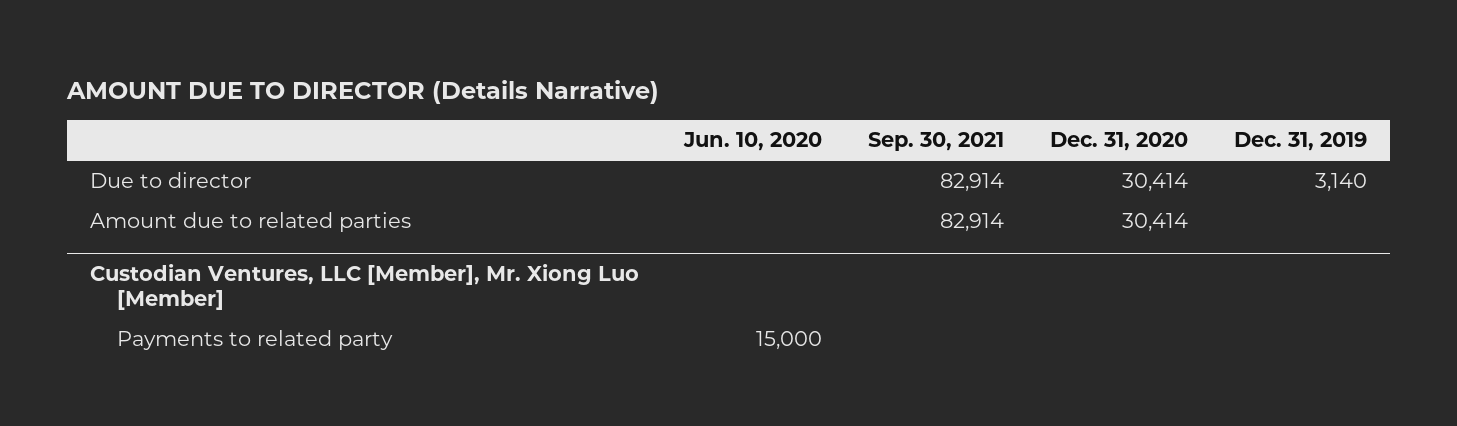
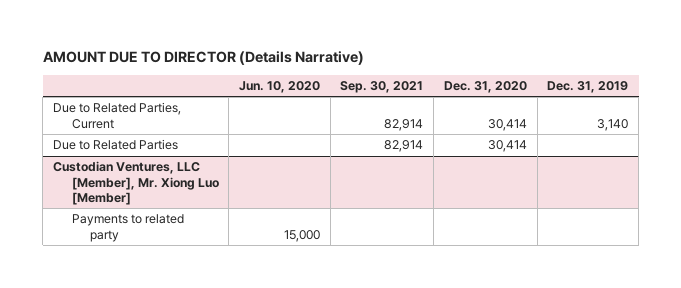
[89,172,251,189] Due to director -> [52,102,181,129] Due to Related Parties, Current
[89,212,411,233] Amount due to related parties -> [52,139,178,151] Due to Related Parties

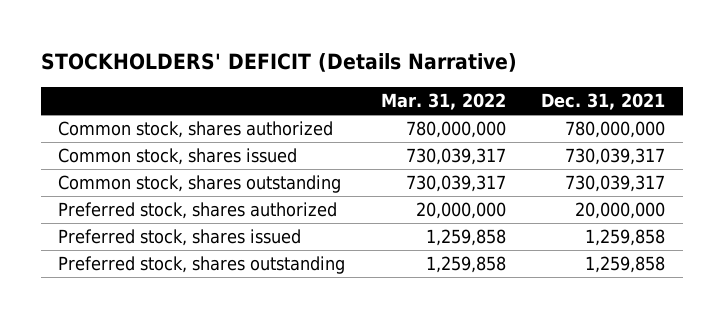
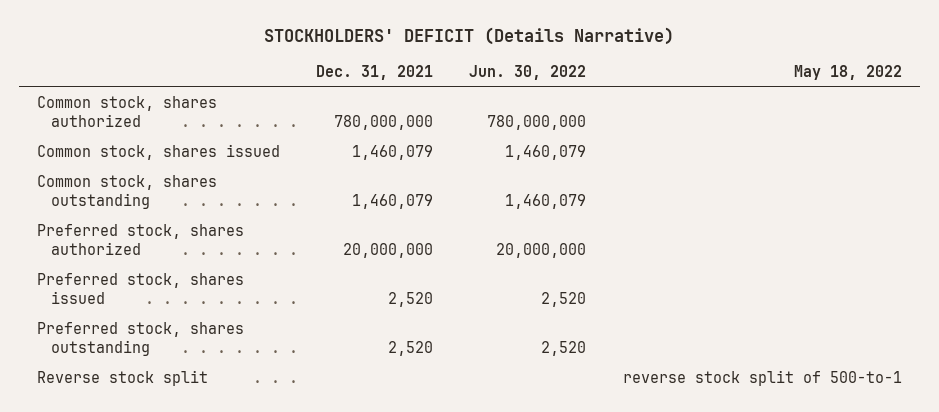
[380,92,506,110] Mar. 31, 2022 -> none
none -> [469,64,587,80] Jun. 30, 2022
none -> [793,64,902,80] May 18, 2022
[565,148,666,166] 730,039,317 -> [352,145,434,161] 1,460,079
[565,175,666,193] 730,039,317 -> [352,194,434,210] 1,460,079
[585,229,666,247] 1,259,858 -> [388,292,434,308] 2,520
[585,256,666,274] 1,259,858 -> [388,341,434,357] 2,520
none -> [37,370,209,387] Reverse stock split

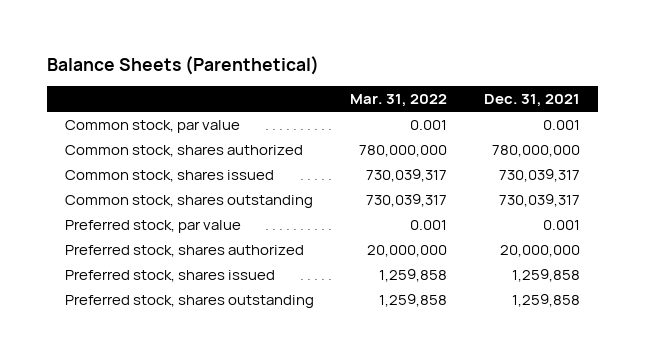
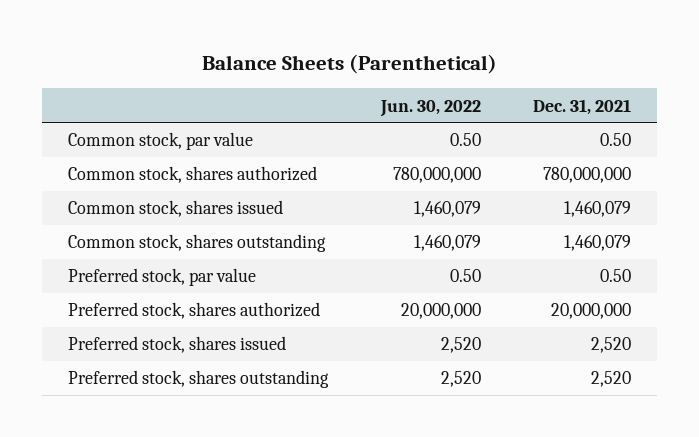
[350,94,448,108] Mar. 31, 2022 -> none
none -> [379,99,481,117] Jun. 30, 2022
[542,120,580,131] 0.001 -> [599,133,631,147] 0.50
[498,169,580,183] 730,039,317 -> [563,201,631,218] 1,460,079
[498,194,580,208] 730,039,317 -> [563,235,631,252] 1,460,079
[542,220,580,231] 0.001 -> [599,269,631,283] 0.50
[511,269,580,283] 1,259,858 -> [590,337,631,354] 2,520
[511,294,580,308] 1,259,858 -> [590,371,631,388] 2,520

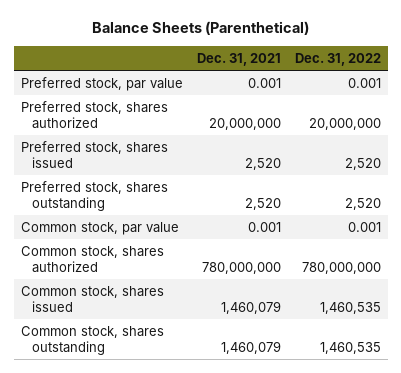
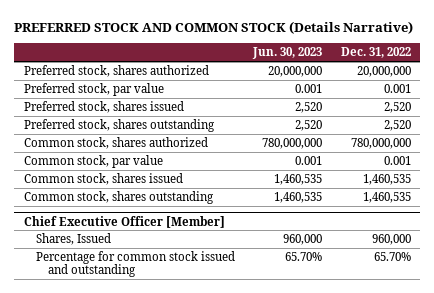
[91,21,309,36] Balance Sheets (Parenthetical) -> [14,21,414,35] PREFERRED STOCK AND COMMON STOCK (Details Narrative)
[196,52,281,66] Dec. 31, 2021 -> none
none -> [252,47,323,60] Jun. 30, 2023
[20,76,183,91] Preferred stock, par value -> [23,82,164,96] Preferred stock, par value
[20,221,179,235] Common stock, par value -> [23,154,163,168] Common stock, par value
none -> [23,215,225,228] Chief Executive Officer [Member]
none -> [35,232,111,245] Shares, Issued
none -> [35,250,235,278] Percentage for common stock issued and outstanding

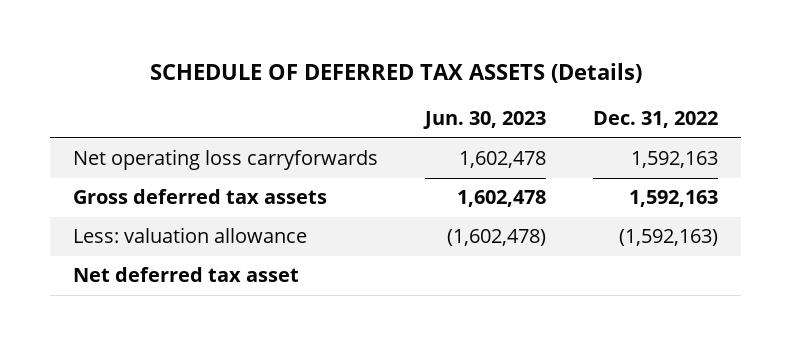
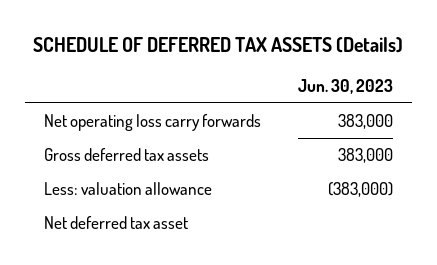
[592,111,718,129] Dec. 31, 2022 -> none
[73,149,379,171] Net operating loss carryforwards -> [43,114,261,132] Net operating loss carry forwards
[459,151,547,169] 1,602,478 -> [338,114,394,130] 383,000
[457,190,547,208] 1,602,478 -> [338,148,394,164] 383,000
[447,229,547,247] (1,602,478) -> [328,182,394,198] (383,000)

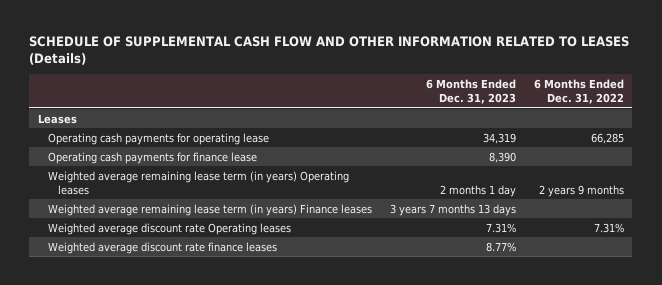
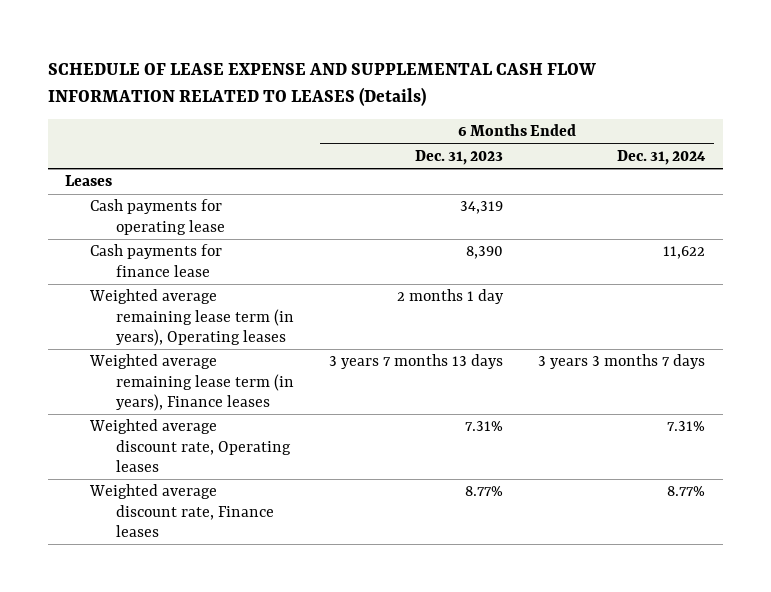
[29,36,630,66] SCHEDULE OF SUPPLEMENTAL CASH FLOW AND OTHER INFORMATION RELATED TO LEASES (Details) -> [47,62,596,106] SCHEDULE OF LEASE EXPENSE AND SUPPLEMENTAL CASH FLOW INFORMATION RELATED TO LEASES (Details)
[533,78,624,105] 6 Months Ended Dec. 31, 2022 -> none
none -> [617,149,707,165] Dec. 31, 2024
[48,132,270,145] Operating cash payments for operating lease -> [90,199,225,235] Cash payments for operating lease
[48,151,258,164] Operating cash payments for finance lease -> [90,244,223,277] Cash payments for finance lease
[48,170,350,195] Weighted average remaining lease term (in years) Operating leases -> [89,289,294,346] Weighted average remaining lease term (in years), Operating leases
[48,203,373,216] Weighted average remaining lease term (in years) Finance leases -> [89,354,294,411] Weighted average remaining lease term (in years), Finance leases
[48,222,292,235] Weighted average discount rate Operating leases -> [89,419,291,472] Weighted average discount rate, Operating leases
[48,241,278,254] Weighted average discount rate finance leases -> [89,484,274,537] Weighted average discount rate, Finance leases

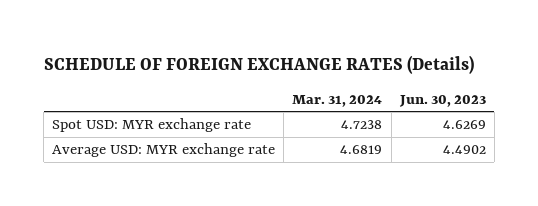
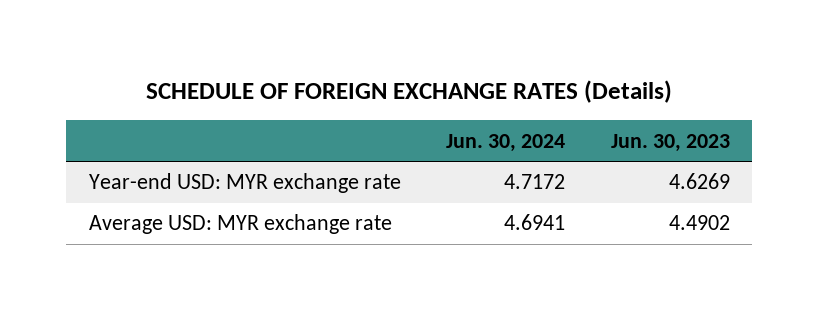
[292,94,383,107] Mar. 31, 2024 -> none
none -> [446,133,566,152] Jun. 30, 2024
[52,118,252,133] Spot USD: MYR exchange rate -> [88,173,401,194] Year-end USD: MYR exchange rate

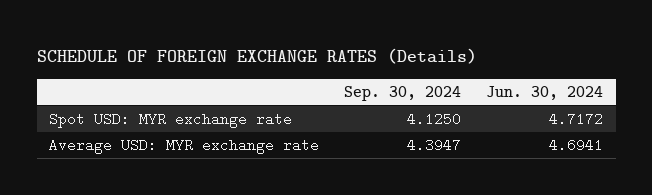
[610,133,730,152] Jun. 30, 2023 -> none
none -> [344,85,462,101] Sep. 30, 2024
[88,173,401,194] Year-end USD: MYR exchange rate -> [49,112,293,129] Spot USD: MYR exchange rate

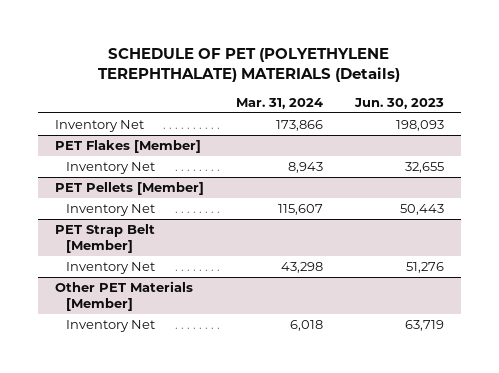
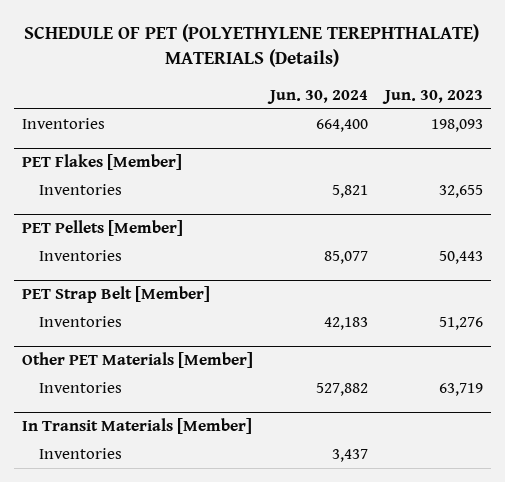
[235,98,323,110] Mar. 31, 2024 -> none
none -> [266,89,368,104] Jun. 30, 2024
[54,120,144,133] Inventory Net -> [22,118,106,130] Inventories
[66,162,156,175] Inventory Net -> [38,184,122,196] Inventories
[66,204,156,217] Inventory Net -> [38,250,122,262] Inventories
[66,262,156,275] Inventory Net -> [38,316,122,328] Inventories
[66,320,156,333] Inventory Net -> [38,382,122,394] Inventories
none -> [22,418,253,435] In Transit Materials [Member]
none -> [38,448,122,460] Inventories

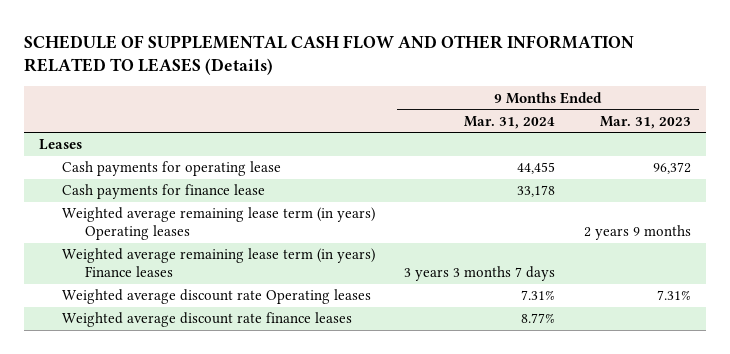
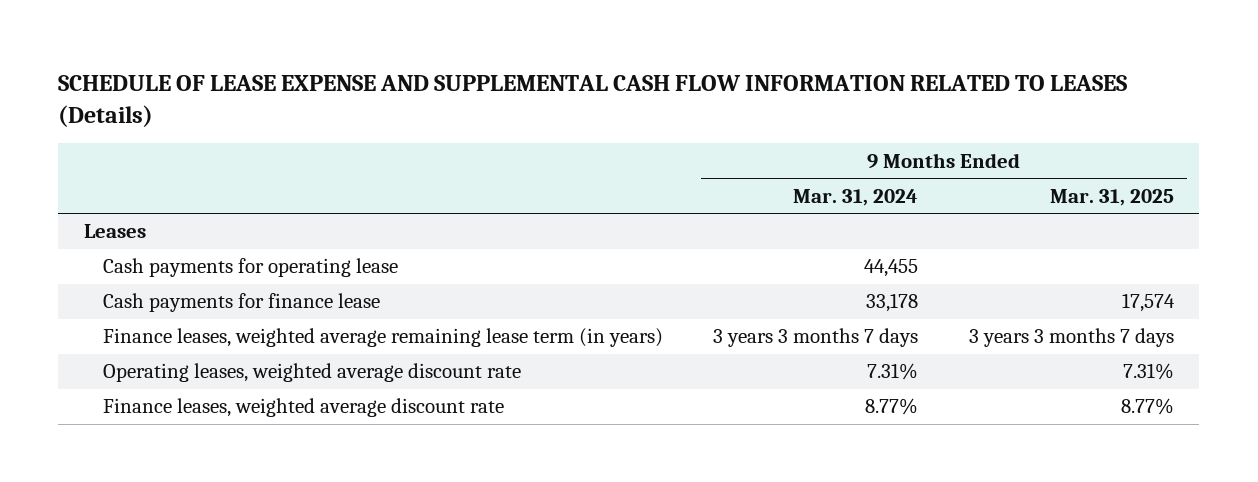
[24,34,635,76] SCHEDULE OF SUPPLEMENTAL CASH FLOW AND OTHER INFORMATION RELATED TO LEASES (Details) -> [58,74,1128,127] SCHEDULE OF LEASE EXPENSE AND SUPPLEMENTAL CASH FLOW INFORMATION RELATED TO LEASES (Details)
[600,115,692,129] Mar. 31, 2023 -> none
none -> [1050,188,1175,206] Mar. 31, 2025
[62,207,376,241] Weighted average remaining lease term (in years) Operating leases -> none
[62,248,376,278] Weighted average remaining lease term (in years) Finance leases -> [102,328,663,348] Finance leases, weighted average remaining lease term (in years)
[62,289,372,305] Weighted average discount rate Operating leases -> [102,363,521,383] Operating leases, weighted average discount rate
[62,312,353,328] Weighted average discount rate finance leases -> [102,398,504,418] Finance leases, weighted average discount rate

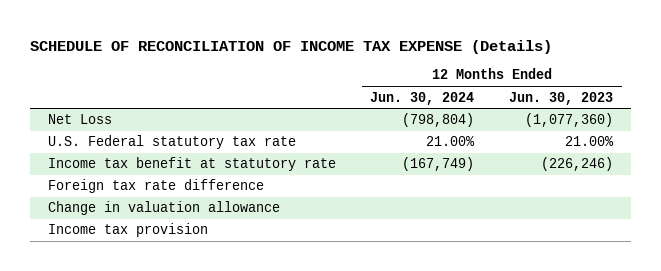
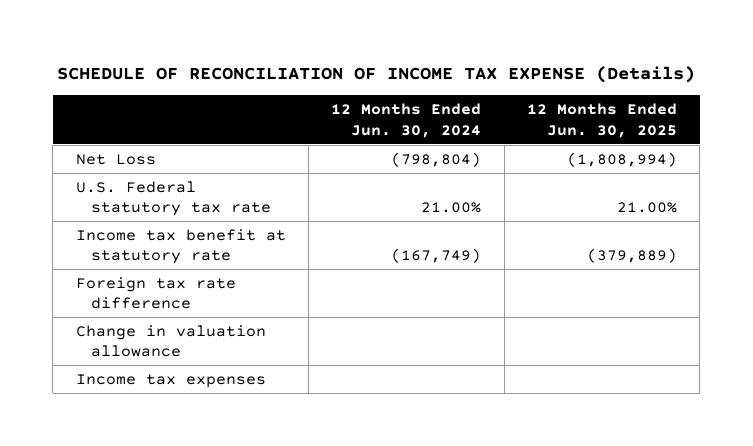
[509,91,614,105] Jun. 30, 2023 -> none
none -> [527,102,678,138] 12 Months Ended Jun. 30, 2025
[47,223,208,238] Income tax provision -> [75,373,266,388] Income tax expenses

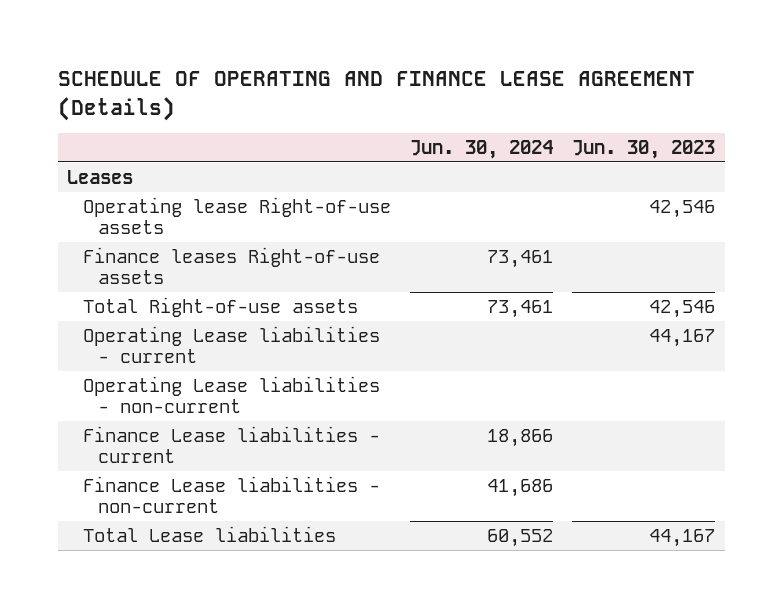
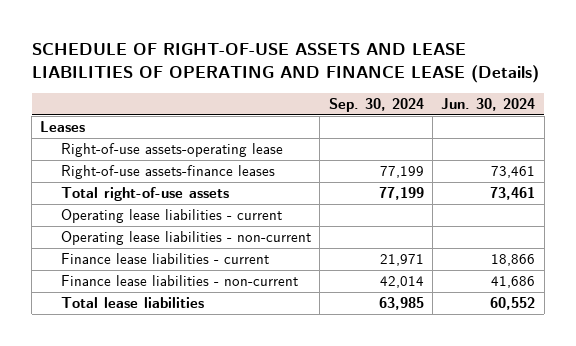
[57,71,695,121] SCHEDULE OF OPERATING AND FINANCE LEASE AGREEMENT (Details) -> [31,42,539,83] SCHEDULE OF RIGHT-OF-USE ASSETS AND LEASE LIABILITIES OF OPERATING AND FINANCE LEASE (Details)
[572,140,716,160] Jun. 30, 2023 -> none
none -> [328,98,424,113] Sep. 30, 2024
[82,196,391,235] Operating lease Right-of-use assets -> [61,143,284,158] Right-of-use assets-operating lease
[82,246,380,285] Finance leases Right-of-use assets -> [61,165,276,180] Right-of-use assets-finance leases
[82,296,358,317] Total Right-of-use assets -> [61,187,230,202] Total right-of-use assets
[82,325,380,364] Operating Lease liabilities - current -> [61,209,283,224] Operating lease liabilities - current
[82,375,380,414] Operating Lease liabilities - non-current -> [61,231,312,246] Operating lease liabilities - non-current
[82,425,380,464] Finance Lease liabilities - current -> [61,253,270,265] Finance lease liabilities - current
[82,475,380,514] Finance Lease liabilities - non-current -> [61,275,299,287] Finance lease liabilities - non-current
[82,525,336,542] Total Lease liabilities -> [61,297,205,309] Total lease liabilities

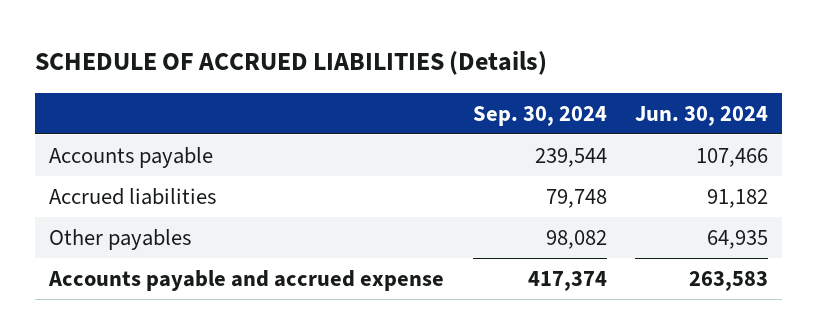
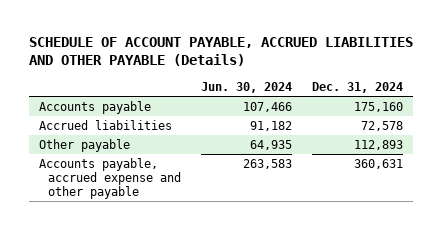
[35,51,548,76] SCHEDULE OF ACCRUED LIABILITIES (Details) -> [28,37,413,67] SCHEDULE OF ACCOUNT PAYABLE, ACCRUED LIABILITIES AND OTHER PAYABLE (Details)
[472,105,607,126] Sep. 30, 2024 -> none
none -> [312,82,404,94] Dec. 31, 2024
[49,228,192,250] Other payables -> [38,138,130,152] Other payable
[48,269,445,291] Accounts payable and accrued expense -> [38,157,181,200] Accounts payable, accrued expense and other payable

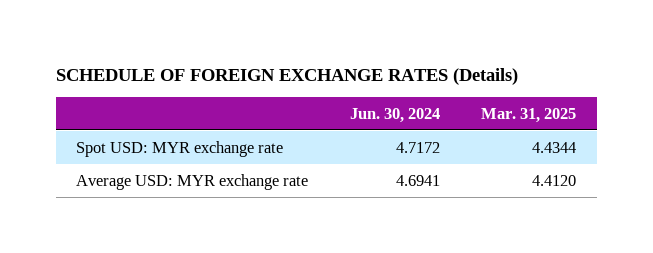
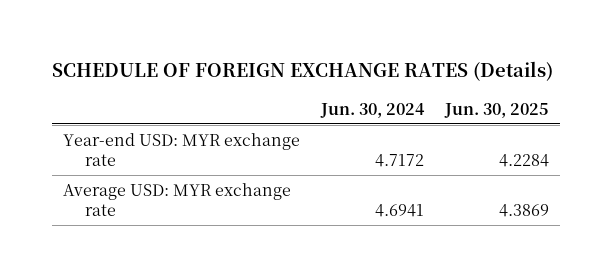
[481,107,577,123] Mar. 31, 2025 -> none
none -> [444,102,550,118] Jun. 30, 2025
[76,140,284,157] Spot USD: MYR exchange rate -> [62,133,300,166] Year-end USD: MYR exchange rate

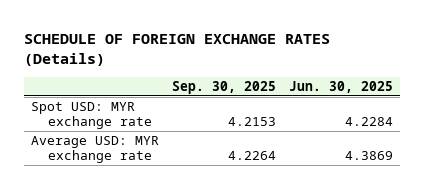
[320,102,426,118] Jun. 30, 2024 -> none
none -> [172,81,277,95] Sep. 30, 2025
[62,133,300,166] Year-end USD: MYR exchange rate -> [31,101,153,130] Spot USD: MYR exchange rate

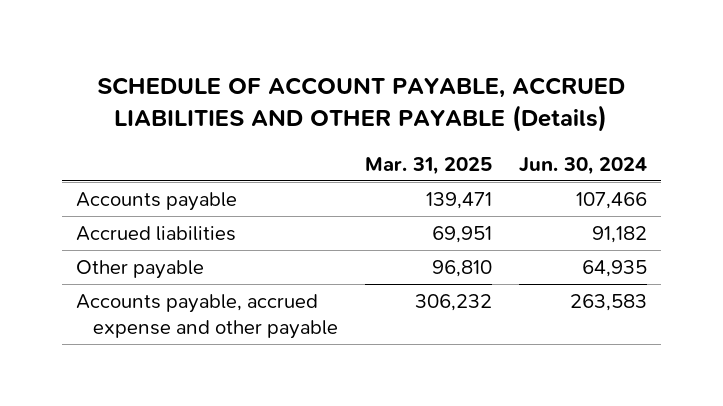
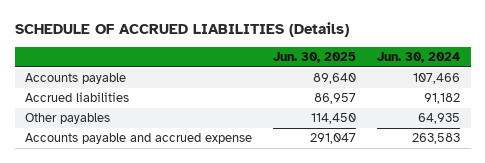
[97,77,626,133] SCHEDULE OF ACCOUNT PAYABLE, ACCRUED LIABILITIES AND OTHER PAYABLE (Details) -> [14,22,349,38] SCHEDULE OF ACCRUED LIABILITIES (Details)
[364,156,492,175] Mar. 31, 2025 -> none
none -> [273,52,357,64] Jun. 30, 2025
[75,259,204,279] Other payable -> [25,113,111,125] Other payables
[75,293,338,340] Accounts payable, accrued expense and other payable -> [25,133,253,145] Accounts payable and accrued expense

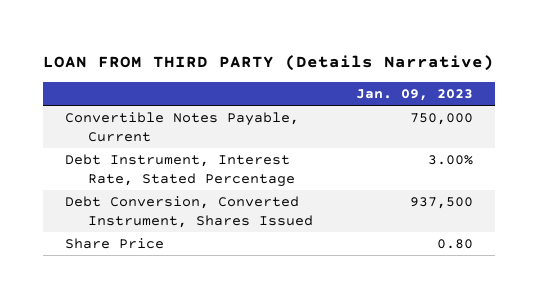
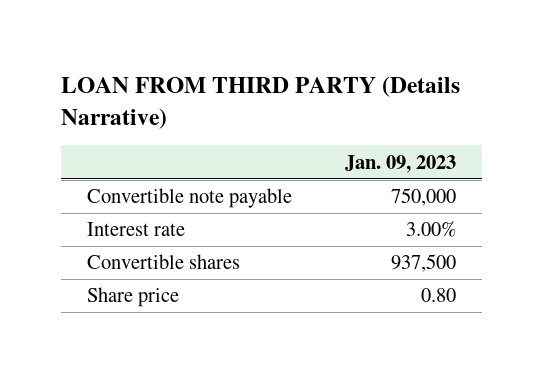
[65,112,300,143] Convertible Notes Payable, Current -> [87,188,293,209] Convertible note payable
[65,154,295,188] Debt Instrument, Interest Rate, Stated Percentage -> [87,222,186,237] Interest rate
[65,196,313,229] Debt Conversion, Converted Instrument, Shares Issued -> [87,254,241,270] Convertible shares
[65,238,165,250] Share Price -> [87,287,180,308] Share price

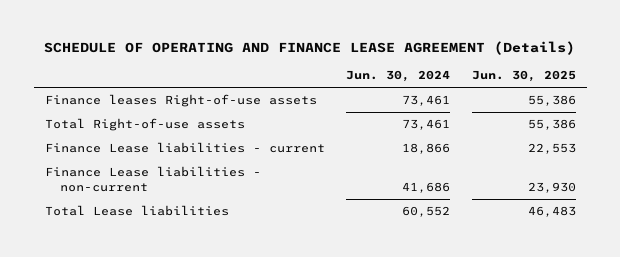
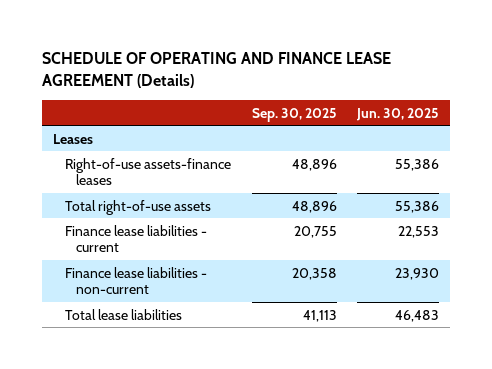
[346,70,451,83] Jun. 30, 2024 -> none
none -> [251,107,337,122] Sep. 30, 2025
none -> [52,133,93,144] Leases
[44,94,317,108] Finance leases Right-of-use assets -> [64,157,231,186] Right-of-use assets-finance leases
[44,118,245,132] Total Right-of-use assets -> [64,199,211,215] Total right-of-use assets
[44,142,325,154] Finance Lease liabilities - current -> [64,224,207,253] Finance lease liabilities - current
[44,166,261,192] Finance Lease liabilities - non-current -> [64,266,207,295] Finance lease liabilities - non-current
[44,205,229,217] Total Lease liabilities -> [64,308,182,320] Total lease liabilities

